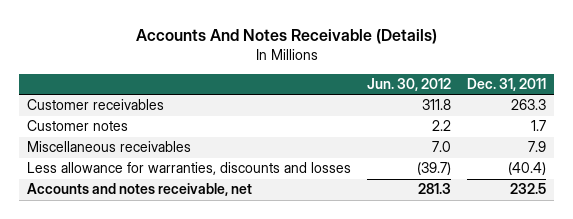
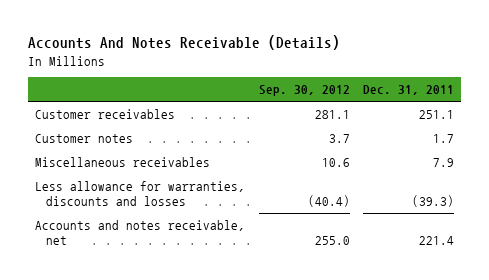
[367,78,452,92] Jun. 30, 2012 -> none
none -> [258,85,350,97] Sep. 30, 2012
[510,99,546,111] 263.3 -> [419,110,455,120] 251.1
[507,162,546,176] (40.4) -> [412,194,455,207] (39.3)
[509,183,546,195] 232.5 -> [419,235,455,245] 221.4

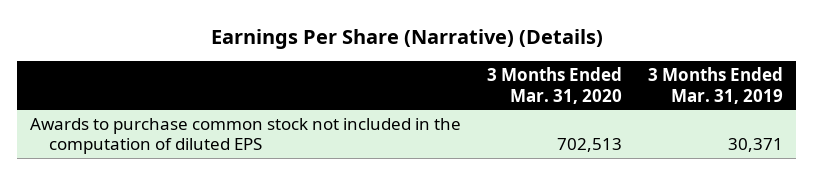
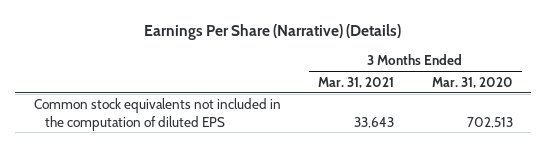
[648,67,784,104] 3 Months Ended Mar. 31, 2019 -> none
none -> [318,76,395,88] Mar. 31, 2021
[30,117,462,155] Awards to purchase common stock not included in the computation of diluted EPS -> [33,98,281,131] Common stock equivalents not included in the computation of diluted EPS

